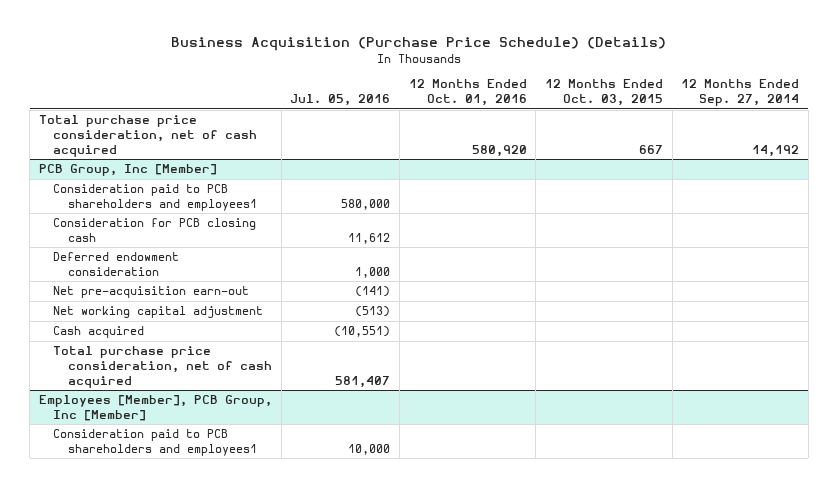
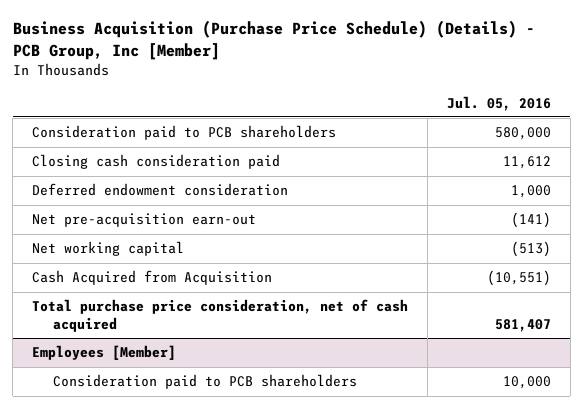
[170,37,666,52] Business Acquisition (Purchase Price Schedule) (Details) -> [12,20,535,60] Business Acquisition (Purchase Price Schedule) (Details) - PCB Group, Inc [Member]
[408,79,527,107] 12 Months Ended Oct. 01, 2016 -> none
[544,79,663,107] 12 Months Ended Oct. 03, 2015 -> none
[681,79,800,107] 12 Months Ended Sep. 27, 2014 -> none
[38,115,258,157] Total purchase price consideration, net of cash acquired -> none
[38,164,217,177] PCB Group, Inc [Member] -> none
[53,184,258,211] Consideration paid to PCB shareholders and employees1 -> [32,125,337,141] Consideration paid to PCB shareholders
[53,218,257,242] Consideration for PCB closing cash -> [32,154,281,170] Closing cash consideration paid
[53,306,264,319] Net working capital adjustment -> [32,241,185,257] Net working capital
[53,326,145,339] Cash acquired -> [32,270,273,286] Cash Acquired from Acquisition
[38,395,272,421] Employees [Member], PCB Group, Inc [Member] -> none
none -> [32,345,177,361] Employees [Member]
[53,429,258,456] Consideration paid to PCB shareholders and employees1 -> [53,374,358,390] Consideration paid to PCB shareholders

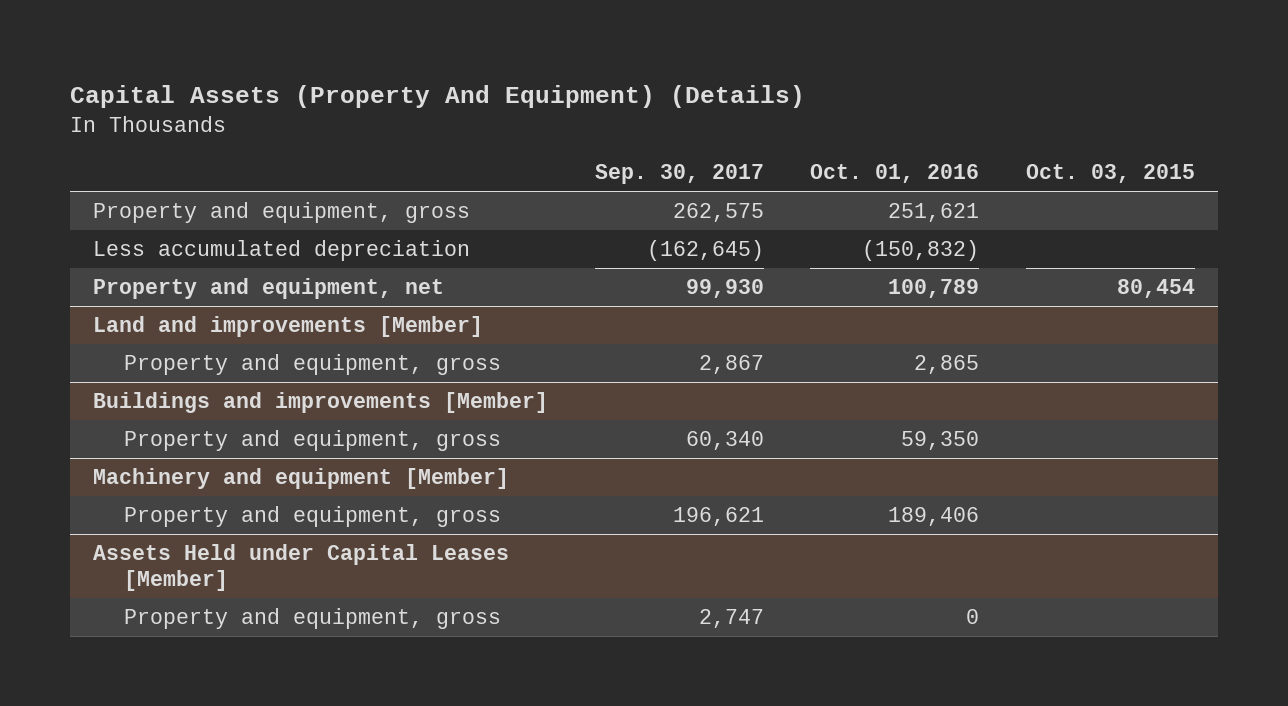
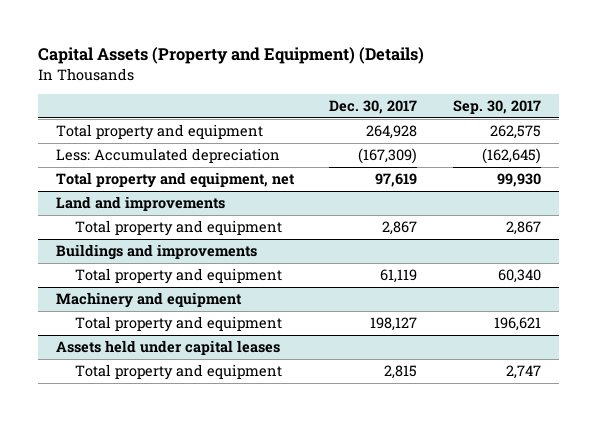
[69,84,805,108] Capital Assets (Property And Equipment) (Details) -> [37,47,424,65] Capital Assets (Property and Equipment) (Details)
[810,164,980,184] Oct. 01, 2016 -> none
[1025,164,1195,184] Oct. 03, 2015 -> none
none -> [329,100,418,115] Dec. 30, 2017
[93,202,471,224] Property and equipment, gross -> [55,124,263,141] Total property and equipment
[93,240,471,262] Less accumulated depreciation -> [55,148,280,164] Less: Accumulated depreciation
[93,278,445,300] Property and equipment, net -> [55,172,295,189] Total property and equipment, net
[93,316,484,338] Land and improvements [Member] -> [55,196,225,212] Land and improvements
[123,354,501,376] Property and equipment, gross -> [74,220,282,237] Total property and equipment
[93,392,549,414] Buildings and improvements [Member] -> [55,244,257,261] Buildings and improvements
[123,430,501,452] Property and equipment, gross -> [74,268,282,285] Total property and equipment
[93,468,510,490] Machinery and equipment [Member] -> [55,292,242,309] Machinery and equipment
[123,506,501,528] Property and equipment, gross -> [74,316,282,333] Total property and equipment
[93,544,510,592] Assets Held under Capital Leases [Member] -> [55,340,280,356] Assets held under capital leases
[123,608,501,630] Property and equipment, gross -> [74,364,282,381] Total property and equipment

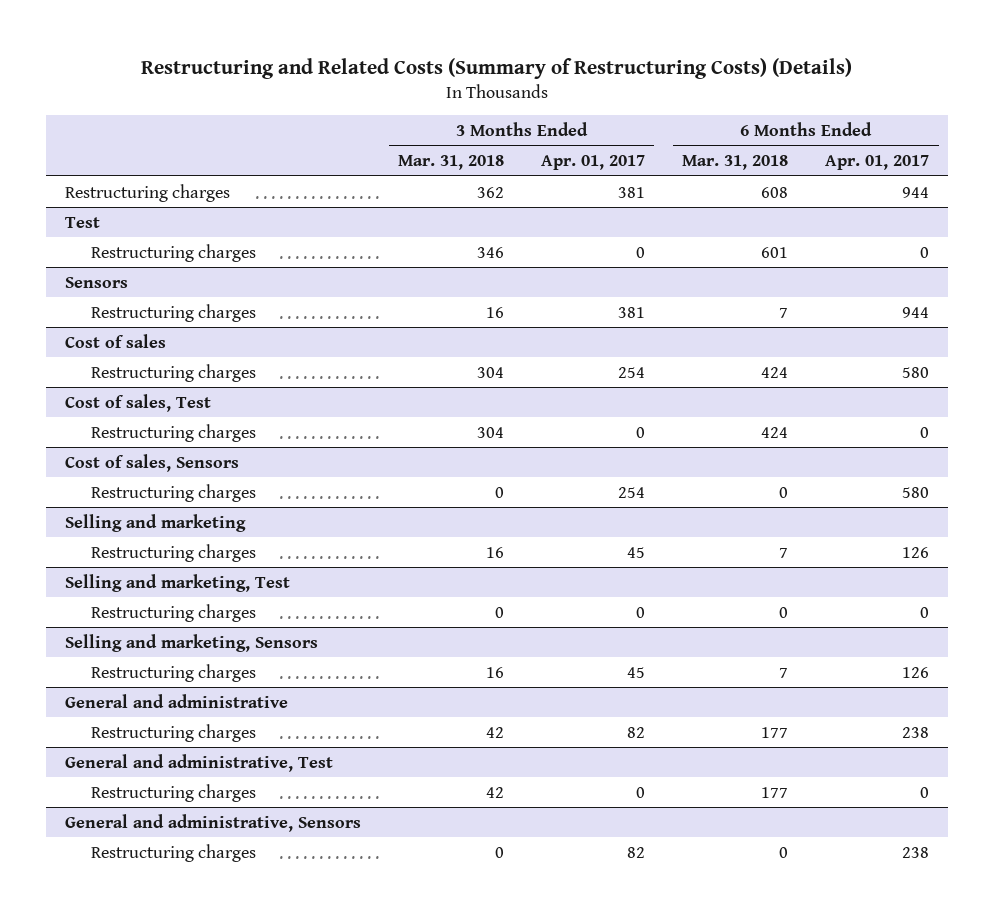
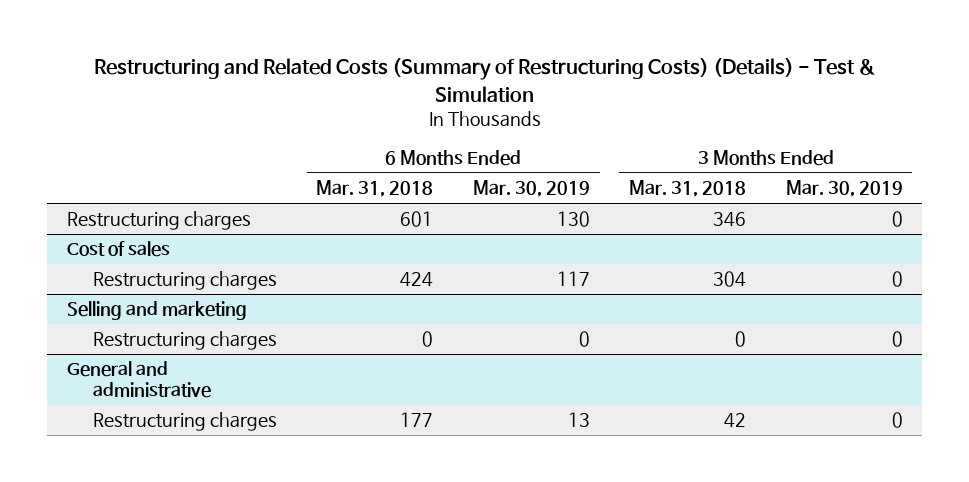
[141,57,853,79] Restructuring and Related Costs (Summary of Restructuring Costs) (Details) -> [93,58,876,103] Restructuring and Related Costs (Summary of Restructuring Costs) (Details) - Test & Simulation
[541,155,646,171] Apr. 01, 2017 -> none
[825,155,930,171] Apr. 01, 2017 -> none
none -> [472,180,590,198] Mar. 30, 2019
none -> [785,180,903,198] Mar. 30, 2019
[64,183,230,202] Restructuring charges -> none
[64,216,100,228] Test -> none
[64,276,128,288] Sensors -> none
[91,303,257,322] Restructuring charges -> none
[64,393,211,412] Cost of sales, Test -> none
[91,423,257,442] Restructuring charges -> none
[64,453,239,472] Cost of sales, Sensors -> none
[91,483,257,502] Restructuring charges -> none
[91,543,257,562] Restructuring charges -> none
[64,573,290,592] Selling and marketing, Test -> none
[64,633,318,652] Selling and marketing, Sensors -> none
[91,663,257,682] Restructuring charges -> none
[64,753,333,772] General and administrative, Test -> none
[91,783,257,802] Restructuring charges -> none
[64,813,361,832] General and administrative, Sensors -> none
[91,843,257,862] Restructuring charges -> none

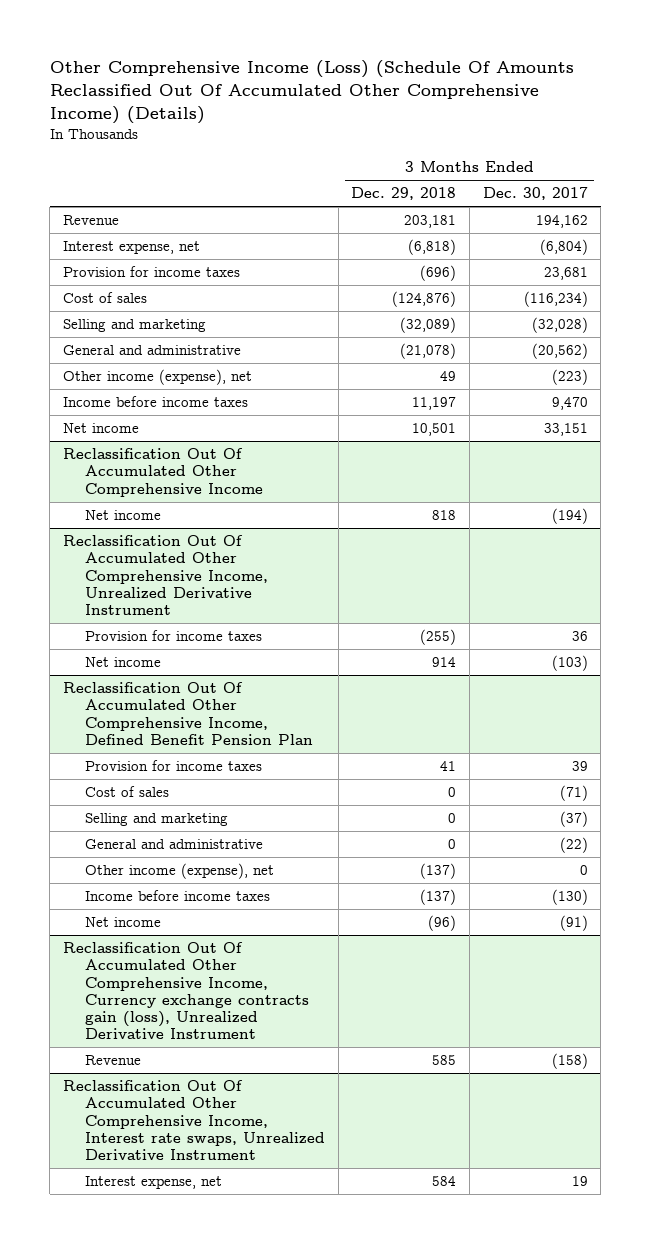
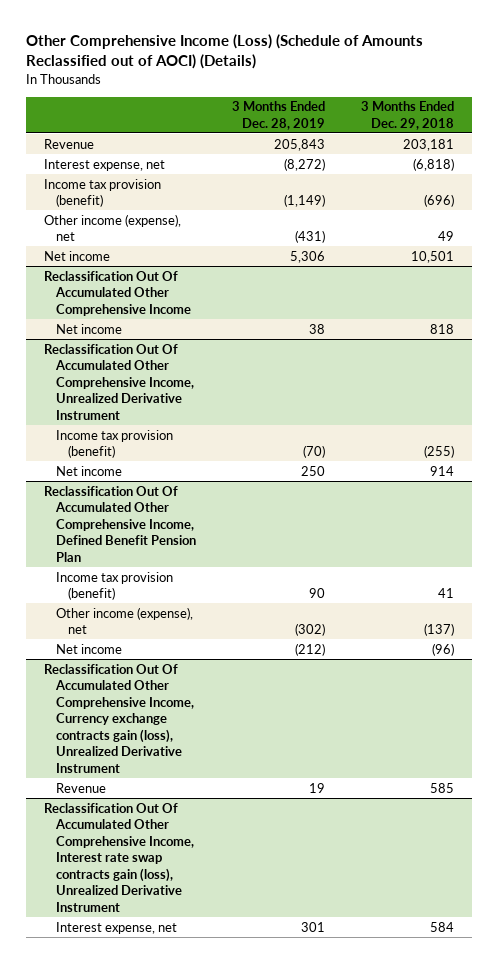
[49,59,574,124] Other Comprehensive Income (Loss) (Schedule Of Amounts Reclassified Out Of Accumulated Other Comprehensive Income) (Details) -> [26,34,424,70] Other Comprehensive Income (Loss) (Schedule of Amounts Reclassified out of AOCI) (Details)
[482,187,588,201] Dec. 30, 2017 -> none
none -> [231,101,325,130] 3 Months Ended Dec. 28, 2019
[62,292,147,304] Cost of sales -> none
[62,319,206,333] Selling and marketing -> none
[62,345,241,356] General and administrative -> none
[62,266,240,278] Provision for income taxes -> [44,178,162,208] Income tax provision (benefit)
[62,396,248,408] Income before income taxes -> none
[85,630,263,642] Provision for income taxes -> [56,429,174,459] Income tax provision (benefit)
[85,786,170,798] Cost of sales -> none
[85,813,229,827] Selling and marketing -> none
[85,839,264,850] General and administrative -> none
[85,760,263,772] Provision for income taxes -> [56,571,174,601] Income tax provision (benefit)
[85,890,271,902] Income before income taxes -> none
[62,1080,326,1160] Reclassification Out Of Accumulated Other Comprehensive Income, Interest rate swaps, Unrealized Derivative Instrument -> [44,802,195,912] Reclassification Out Of Accumulated Other Comprehensive Income, Interest rate swap contracts gain (loss), Unrealized Derivative Instrument

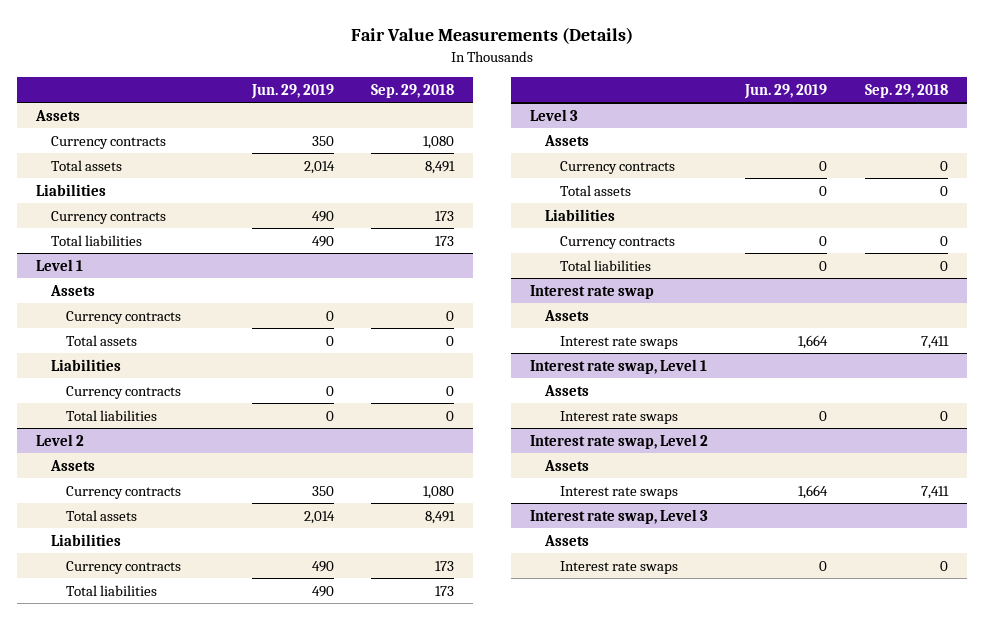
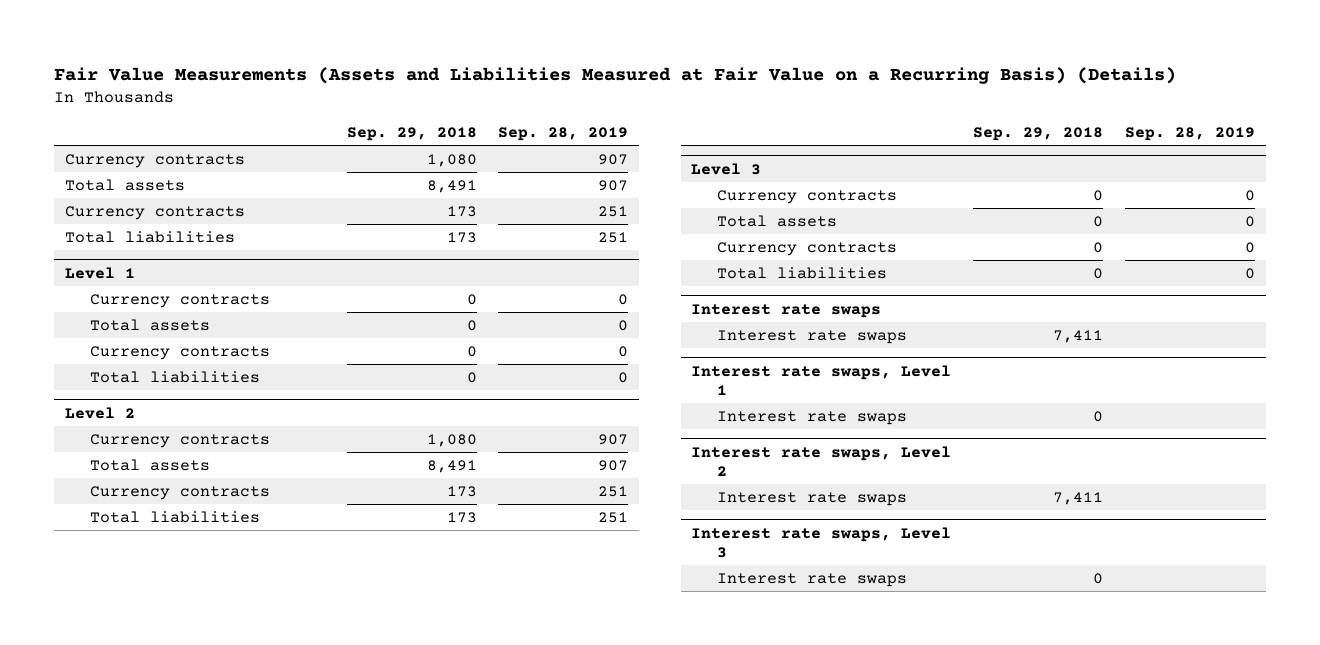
[351,27,634,45] Fair Value Measurements (Details) -> [54,66,1177,84] Fair Value Measurements (Assets and Liabilities Measured at Fair Value on a Recurring Basis) (Details)
[250,83,334,99] Jun. 29, 2019 -> none
none -> [498,126,629,141] Sep. 28, 2019
[35,109,81,121] Assets -> none
[36,183,107,196] Liabilities -> none
[50,284,96,296] Assets -> none
[51,358,122,371] Liabilities -> none
[50,459,96,471] Assets -> none
[51,533,122,546] Liabilities -> none
[543,134,589,146] Assets -> none
[544,208,615,221] Liabilities -> none
[543,309,589,321] Assets -> none
[529,284,654,299] Interest rate swap -> [691,303,882,318] Interest rate swaps
[543,384,589,396] Assets -> none
[529,358,707,374] Interest rate swap, Level 1 -> [691,364,952,395] Interest rate swaps, Level 1
[543,459,589,471] Assets -> none
[529,433,708,449] Interest rate swap, Level 2 -> [691,445,952,476] Interest rate swaps, Level 2
[543,534,589,546] Assets -> none
[529,508,708,524] Interest rate swap, Level 3 -> [691,526,952,558] Interest rate swaps, Level 3

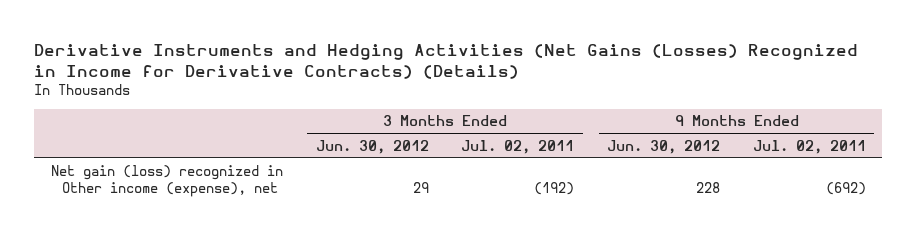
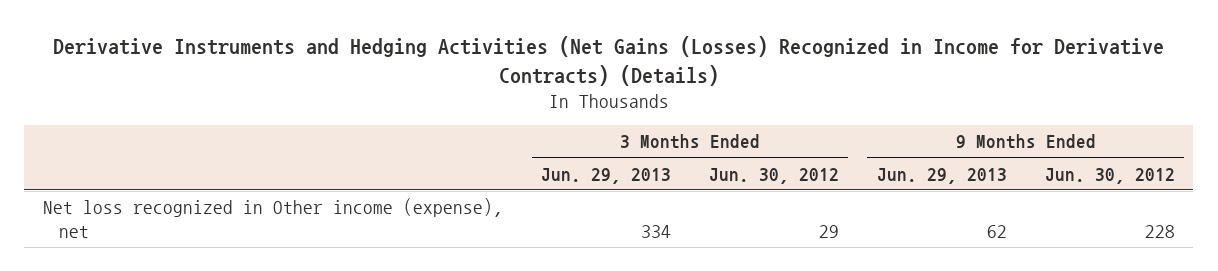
[461,139,575,154] Jul. 02, 2011 -> none
[752,139,866,154] Jul. 02, 2011 -> none
none -> [541,167,672,184] Jun. 29, 2013
none -> [876,167,1007,184] Jun. 29, 2013
[50,165,283,198] Net gain (loss) recognized in Other income (expense), net -> [43,198,504,238] Net loss recognized in Other income (expense), net

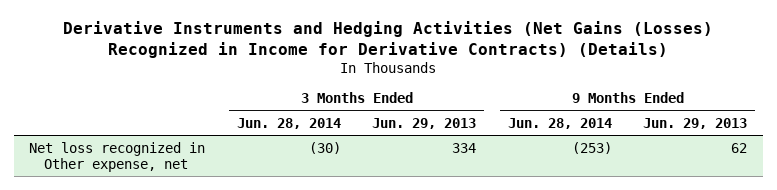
[708,167,839,184] Jun. 30, 2012 -> none
[1044,167,1175,184] Jun. 30, 2012 -> none
none -> [236,118,341,130] Jun. 28, 2014
none -> [507,118,612,130] Jun. 28, 2014
[43,198,504,238] Net loss recognized in Other income (expense), net -> [29,142,206,172] Net loss recognized in Other expense, net

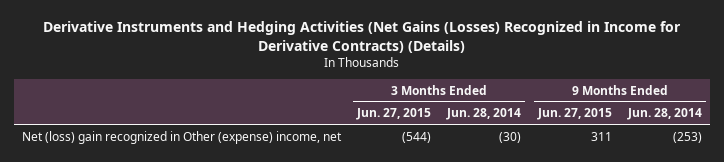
[372,118,477,130] Jun. 29, 2013 -> none
[643,118,748,130] Jun. 29, 2013 -> none
none -> [356,108,432,121] Jun. 27, 2015
none -> [536,108,612,121] Jun. 27, 2015
[29,142,206,172] Net loss recognized in Other expense, net -> [21,130,342,144] Net (loss) gain recognized in Other (expense) income, net

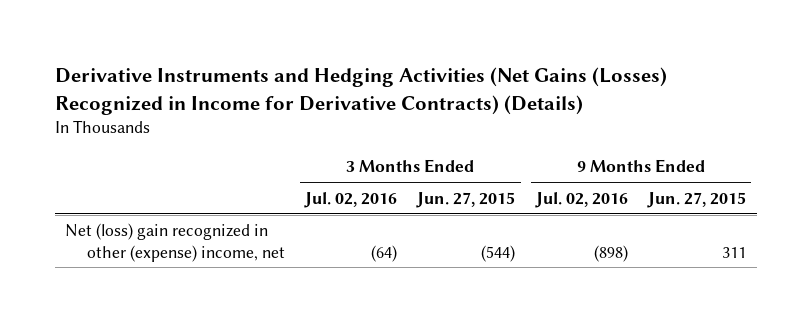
[446,108,522,121] Jun. 28, 2014 -> none
[626,108,702,121] Jun. 28, 2014 -> none
none -> [303,191,397,208] Jul. 02, 2016
none -> [534,191,628,208] Jul. 02, 2016
[21,130,342,144] Net (loss) gain recognized in Other (expense) income, net -> [65,223,285,262] Net (loss) gain recognized in other (expense) income, net

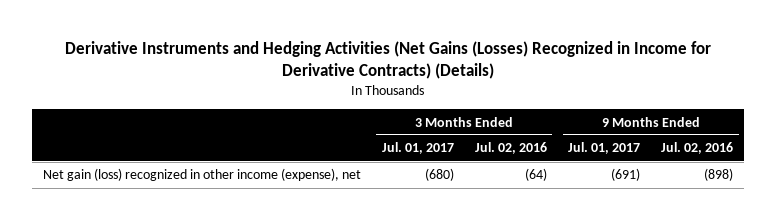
[416,191,516,208] Jun. 27, 2015 -> none
[647,191,747,208] Jun. 27, 2015 -> none
none -> [381,142,454,155] Jul. 01, 2017
none -> [568,142,641,155] Jul. 01, 2017
[65,223,285,262] Net (loss) gain recognized in other (expense) income, net -> [42,168,361,182] Net gain (loss) recognized in other income (expense), net

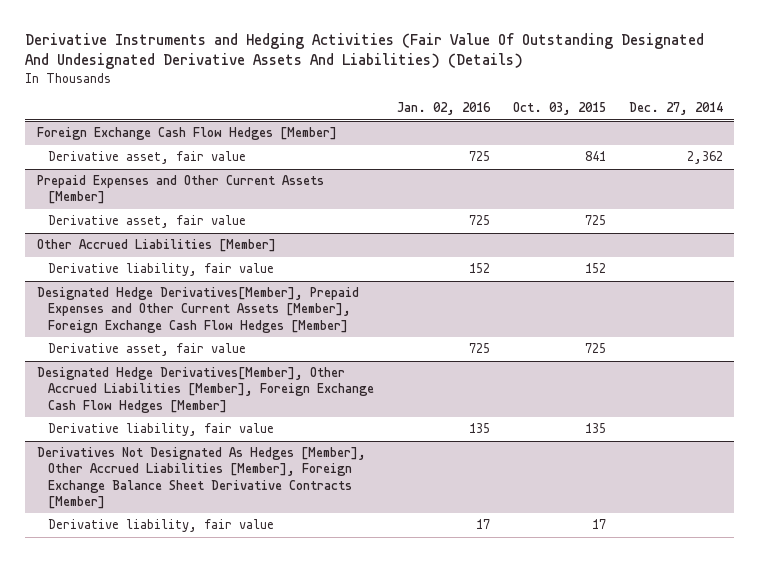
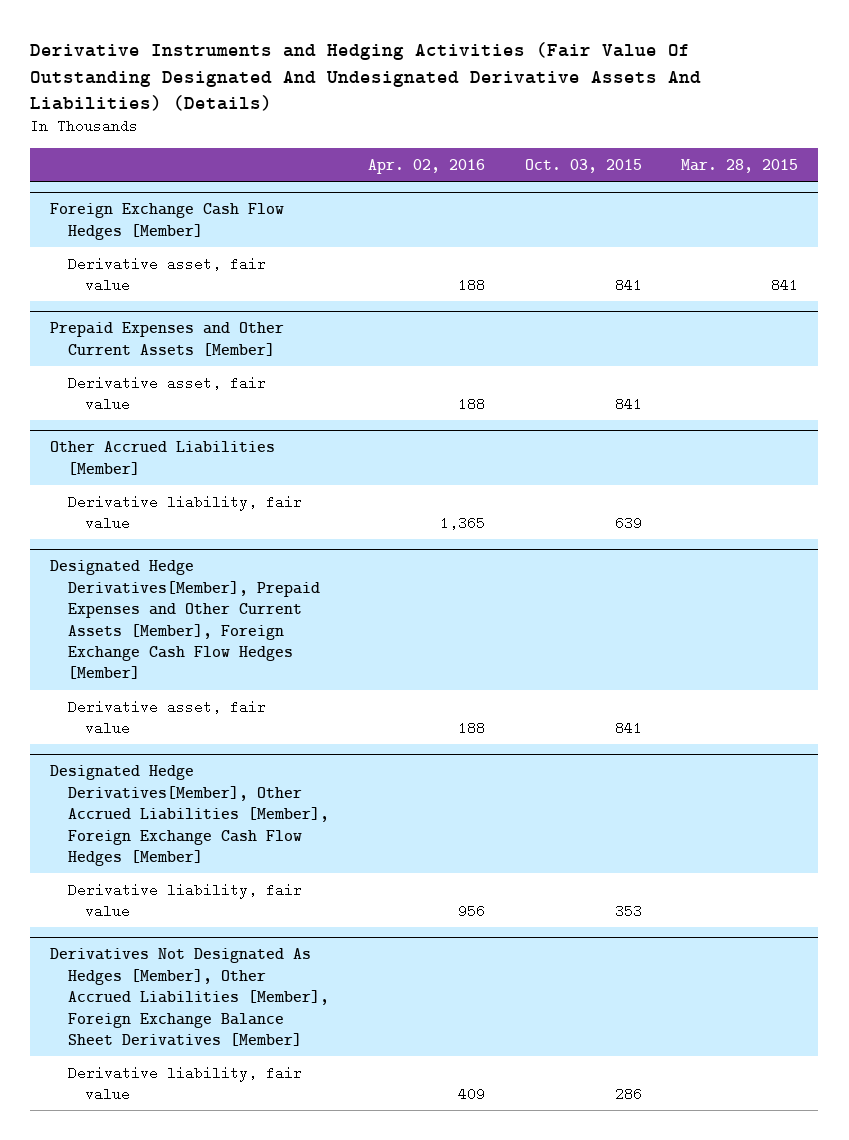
[397,102,492,116] Jan. 02, 2016 -> none
[628,102,723,116] Dec. 27, 2014 -> none
none -> [368,158,486,174] Apr. 02, 2016
none -> [681,158,799,173] Mar. 28, 2015
[584,215,606,226] 725 -> [614,397,642,412] 841
[584,263,606,274] 152 -> [614,516,642,531] 639
[584,343,606,354] 725 -> [614,721,642,736] 841
[584,423,606,434] 135 -> [614,904,642,919] 353
[36,447,366,509] Derivatives Not Designated As Hedges [Member], Other Accrued Liabilities [Member], Foreign Exchange Balance Sheet Derivative Contracts [Member] -> [50,948,329,1047] Derivatives Not Designated As Hedges [Member], Other Accrued Liabilities [Member], Foreign Exchange Balance Sheet Derivatives [Member]
[591,519,606,530] 17 -> [614,1087,642,1102] 286

